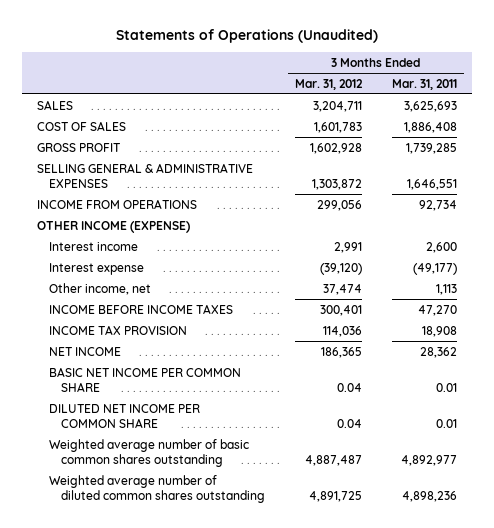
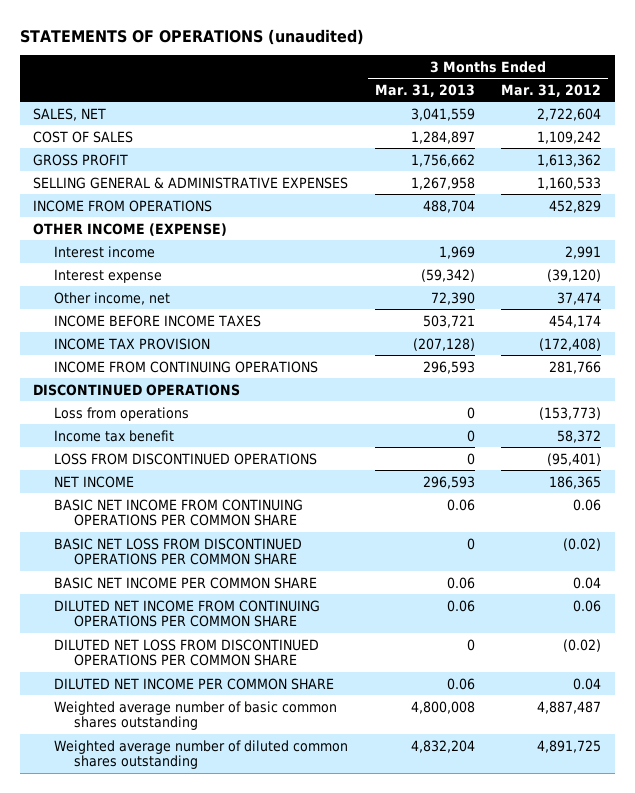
[115,29,378,44] Statements of Operations (Unaudited) -> [20,28,365,45] STATEMENTS OF OPERATIONS (unaudited)
[391,78,457,90] Mar. 31, 2011 -> none
none -> [374,83,475,97] Mar. 31, 2013
[36,99,73,110] SALES -> [33,107,107,121] SALES, NET
[313,100,363,112] 3,204,711 -> [537,107,602,121] 2,722,604
[314,121,363,133] 1,601,783 -> [537,130,602,144] 1,109,242
[310,142,363,154] 1,602,928 -> [537,153,602,167] 1,613,362
[312,178,363,190] 1,303,872 -> [537,176,602,190] 1,160,533
[317,199,363,211] 299,056 -> [549,199,602,213] 452,829
[320,304,363,316] 300,401 -> [549,314,602,328] 454,174
[323,325,363,337] 114,036 -> [539,337,602,351] (172,408)
none -> [53,360,318,373] INCOME FROM CONTINUING OPERATIONS
none -> [33,383,241,396] DISCONTINUED OPERATIONS
none -> [53,406,189,421] Loss from operations
none -> [53,429,174,442] Income tax benefit
none -> [53,452,317,465] LOSS FROM DISCONTINUED OPERATIONS
none -> [53,498,303,527] BASIC NET INCOME FROM CONTINUING OPERATIONS PER COMMON SHARE
none -> [53,537,302,566] BASIC NET LOSS FROM DISCONTINUED OPERATIONS PER COMMON SHARE
none -> [53,599,320,628] DILUTED NET INCOME FROM CONTINUING OPERATIONS PER COMMON SHARE
none -> [53,638,319,667] DILUTED NET LOSS FROM DISCONTINUED OPERATIONS PER COMMON SHARE

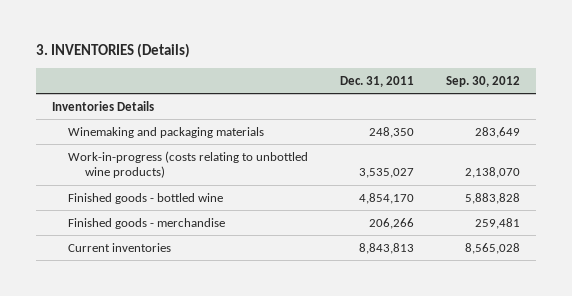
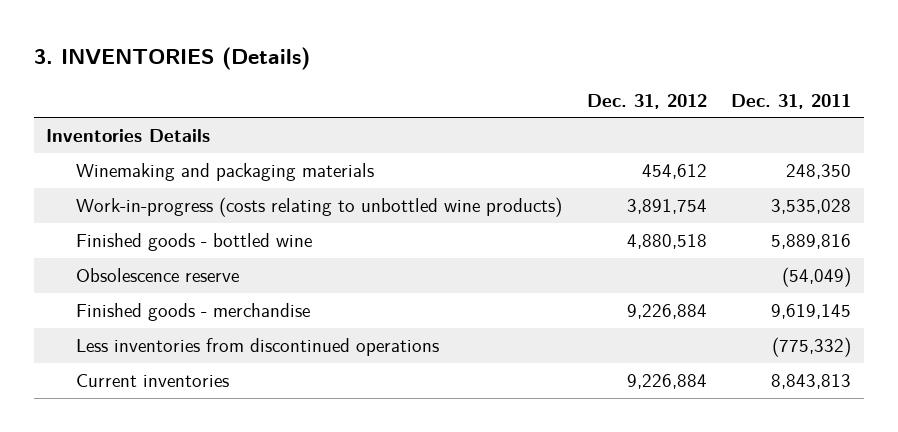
[446,75,521,87] Sep. 30, 2012 -> none
none -> [586,93,707,109] Dec. 31, 2012
[359,168,415,179] 3,535,027 -> [771,199,852,215] 3,535,028
[359,192,415,204] 4,854,170 -> [771,234,852,250] 5,889,816
none -> [76,268,240,283] Obsolescence reserve
[369,217,415,229] 206,266 -> [771,304,852,320] 9,619,145
none -> [76,338,440,357] Less inventories from discontinued operations

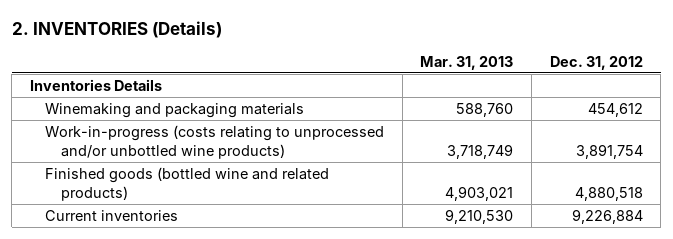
[33,46,310,70] 3. INVENTORIES (Details) -> [11,20,222,38] 2. INVENTORIES (Details)
[731,93,852,109] Dec. 31, 2011 -> none
none -> [420,55,514,70] Mar. 31, 2013
[76,268,240,283] Obsolescence reserve -> none
[76,303,311,322] Finished goods - merchandise -> none
[76,338,440,357] Less inventories from discontinued operations -> none
[76,197,563,218] Work-in-progress (costs relating to unbottled wine products) -> [45,124,385,159] Work-in-progress (costs relating to unprocessed and/or unbottled wine products)
[76,233,313,252] Finished goods - bottled wine -> [45,166,330,201] Finished goods (bottled wine and related products)

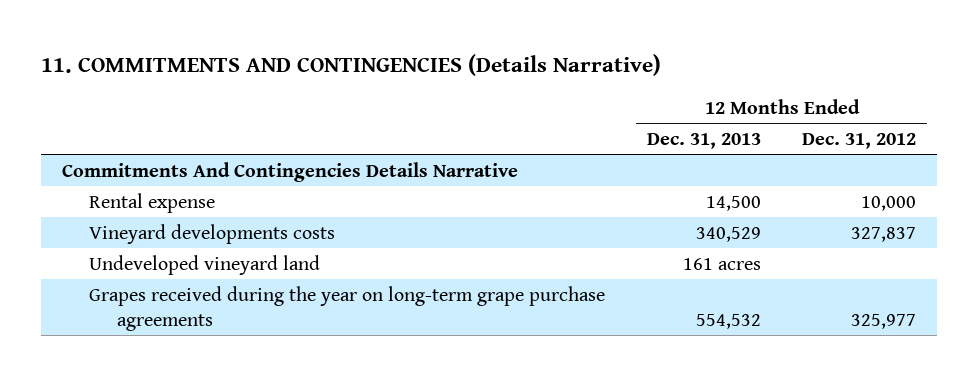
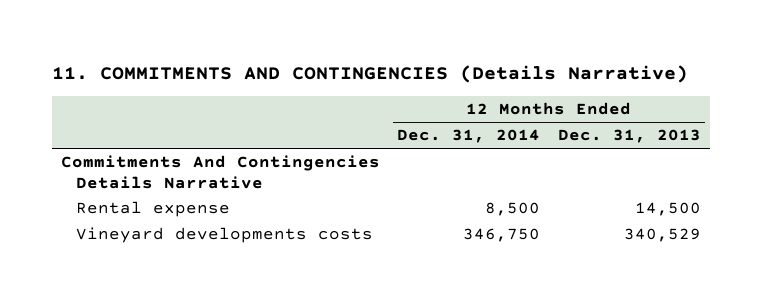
[802,133,917,150] Dec. 31, 2012 -> none
none -> [397,129,541,144] Dec. 31, 2014
[89,254,321,275] Undeveloped vineyard land -> none
[89,285,606,331] Grapes received during the year on long-term grape purchase agreements -> none

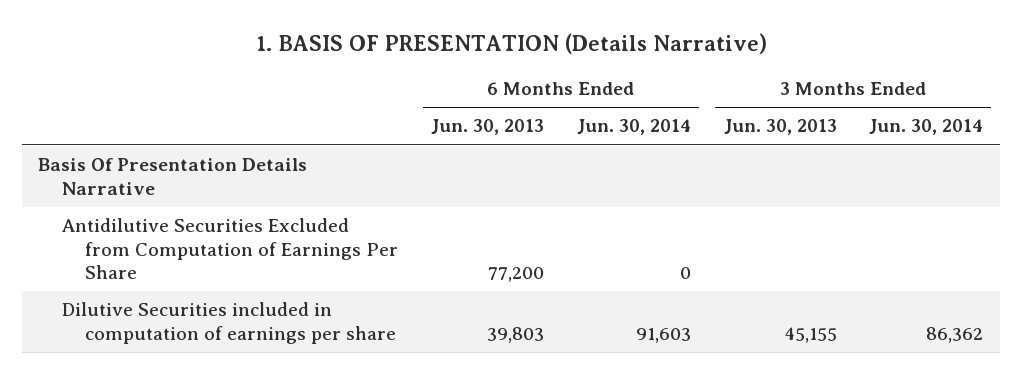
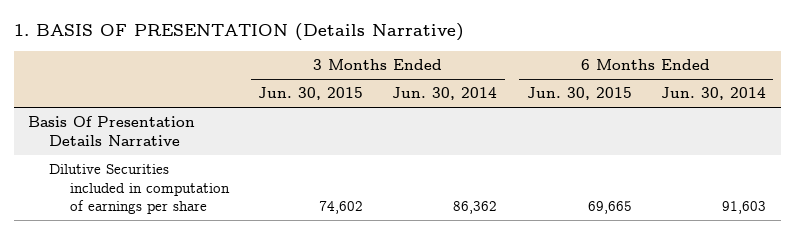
[431,119,545,136] Jun. 30, 2013 -> none
[723,119,837,136] Jun. 30, 2013 -> none
none -> [257,87,363,101] Jun. 30, 2015
none -> [526,87,632,101] Jun. 30, 2015
[61,218,399,279] Antidilutive Securities Excluded from Computation of Earnings Per Share -> none

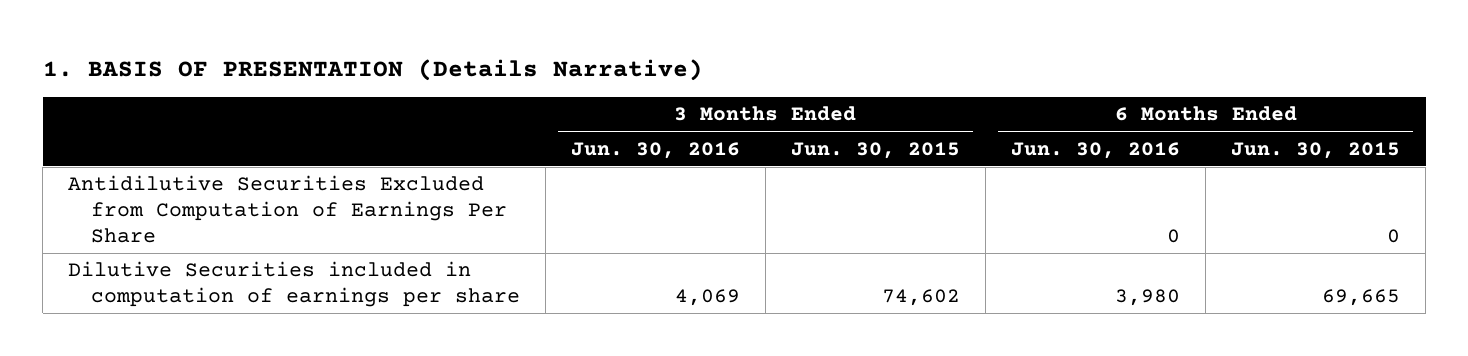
[392,87,498,101] Jun. 30, 2014 -> none
[661,87,767,101] Jun. 30, 2014 -> none
none -> [570,141,740,159] Jun. 30, 2016
none -> [1010,141,1180,159] Jun. 30, 2016
[28,116,196,146] Basis Of Presentation Details Narrative -> none
none -> [68,175,507,243] Antidilutive Securities Excluded from Computation of Earnings Per Share

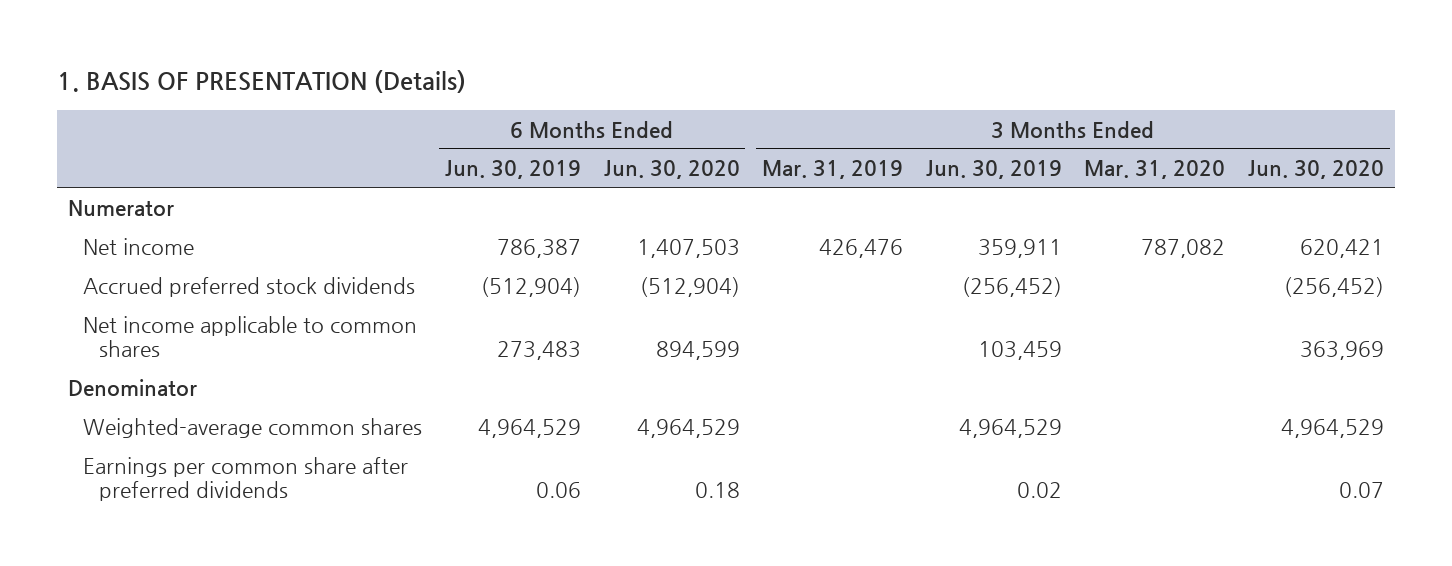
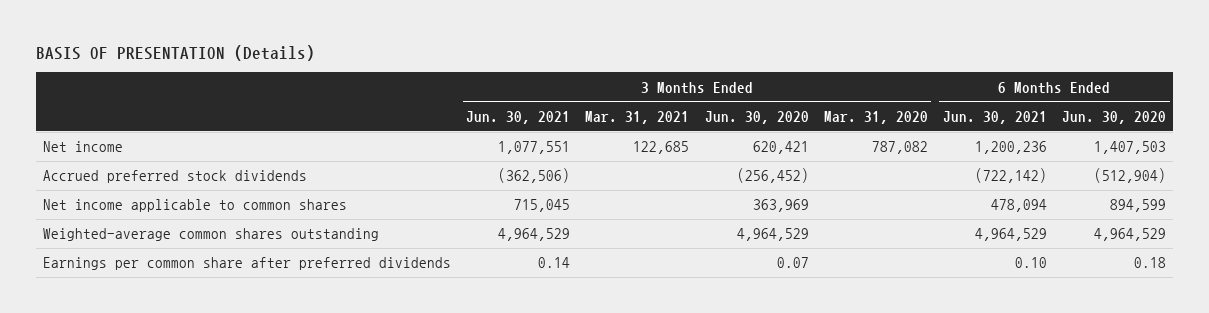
[56,70,466,94] 1. BASIS OF PRESENTATION (Details) -> [35,45,315,62] BASIS OF PRESENTATION (Details)
[444,160,581,180] Jun. 30, 2019 -> none
[762,160,904,180] Mar. 31, 2019 -> none
[925,160,1062,180] Jun. 30, 2019 -> none
none -> [466,110,571,124] Jun. 30, 2021
none -> [585,110,690,124] Mar. 31, 2021
none -> [942,110,1047,124] Jun. 30, 2021
[68,199,175,216] Numerator -> none
[68,378,198,396] Denominator -> none
[83,417,423,438] Weighted-average common shares -> [43,228,380,242] Weighted-average common shares outstanding

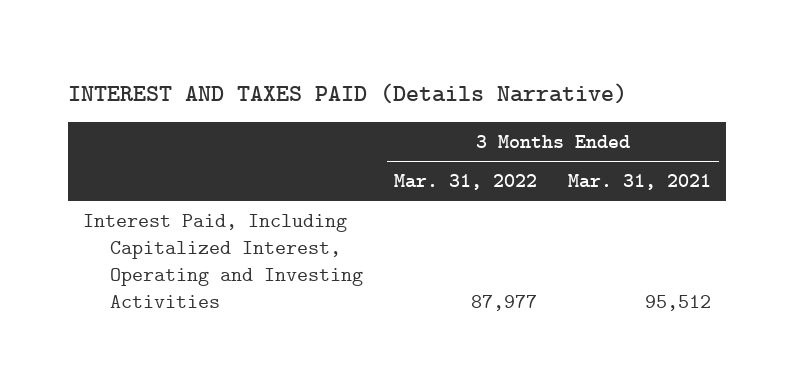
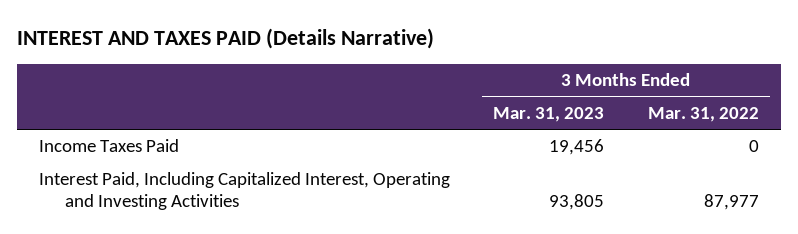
[568,174,712,191] Mar. 31, 2021 -> none
none -> [493,106,605,122] Mar. 31, 2023
none -> [38,139,179,153] Income Taxes Paid

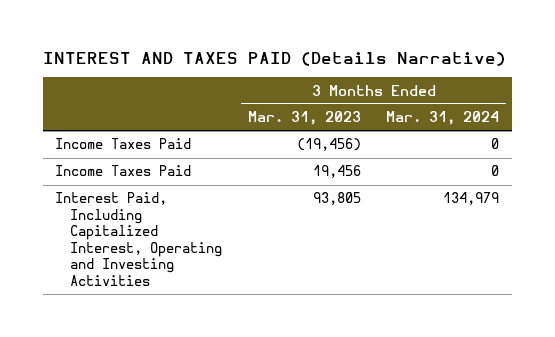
[648,106,760,122] Mar. 31, 2022 -> none
none -> [386,111,500,126] Mar. 31, 2024
none -> [55,138,192,150] Income Taxes Paid

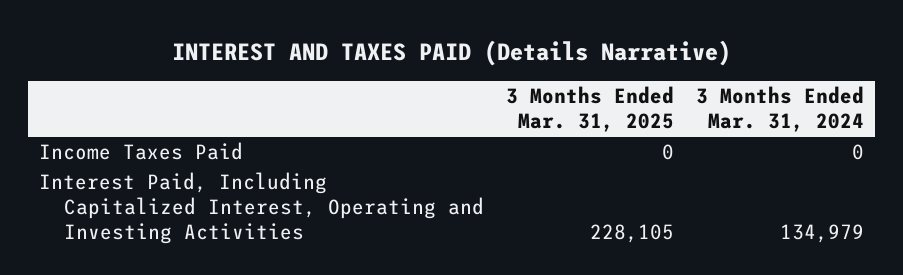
[247,111,361,126] Mar. 31, 2023 -> none
none -> [505,85,674,133] 3 Months Ended Mar. 31, 2025
[55,165,192,177] Income Taxes Paid -> none

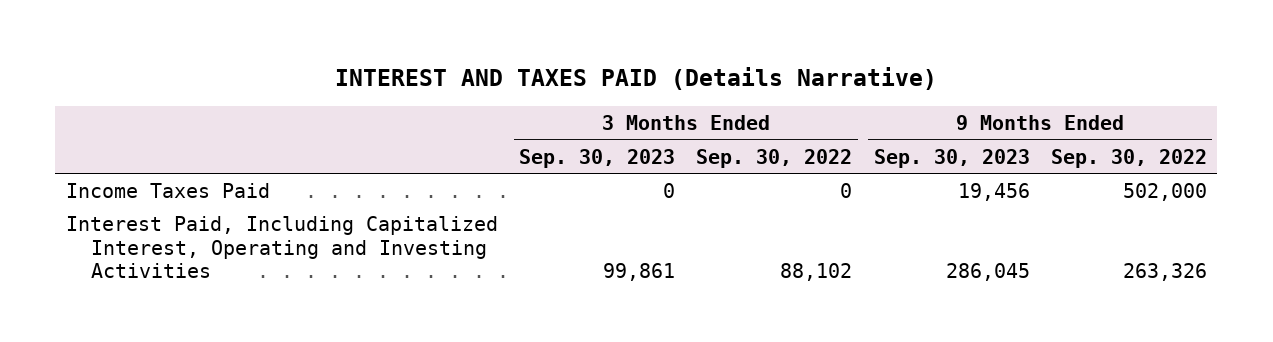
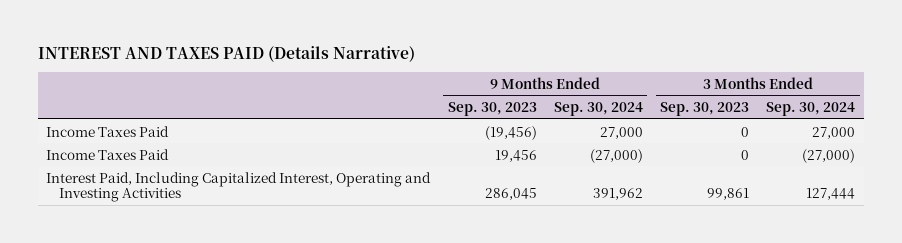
[696,148,853,168] Sep. 30, 2022 -> none
[1050,148,1207,168] Sep. 30, 2022 -> none
none -> [553,102,643,117] Sep. 30, 2024
none -> [766,102,856,117] Sep. 30, 2024
none -> [46,125,170,137] Income Taxes Paid

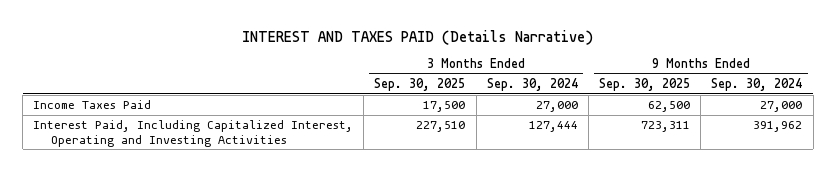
[447,102,537,117] Sep. 30, 2023 -> none
[660,102,750,117] Sep. 30, 2023 -> none
none -> [374,78,466,92] Sep. 30, 2025
none -> [599,78,691,92] Sep. 30, 2025
[46,148,170,160] Income Taxes Paid -> none

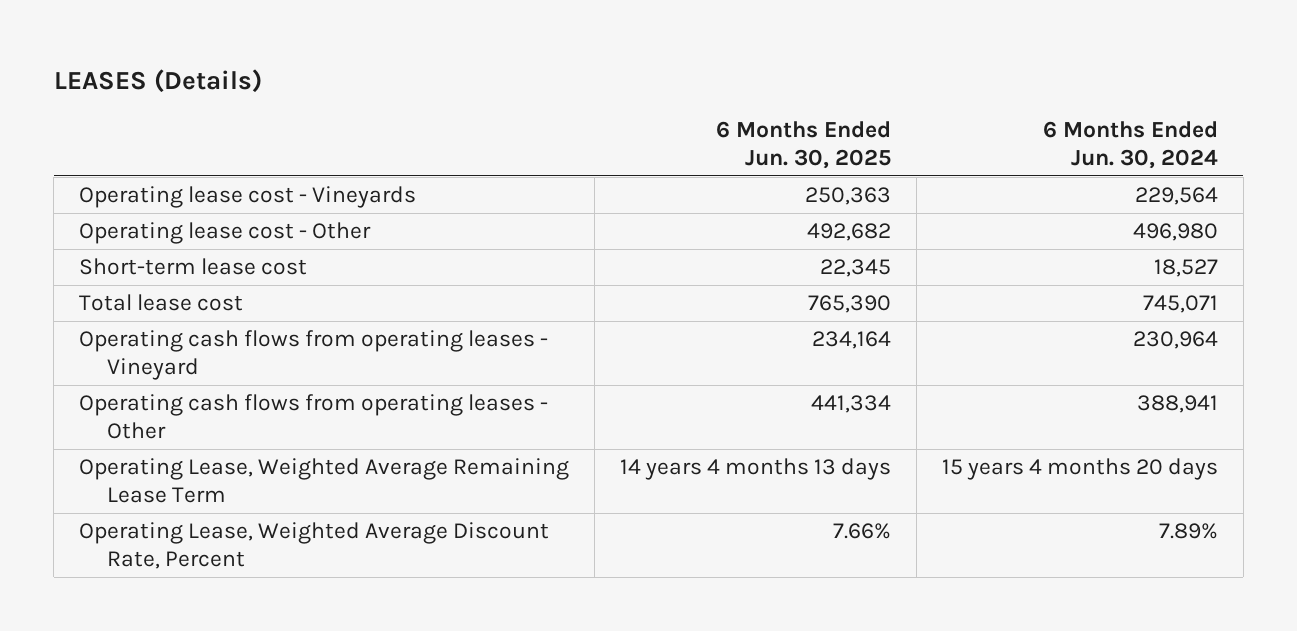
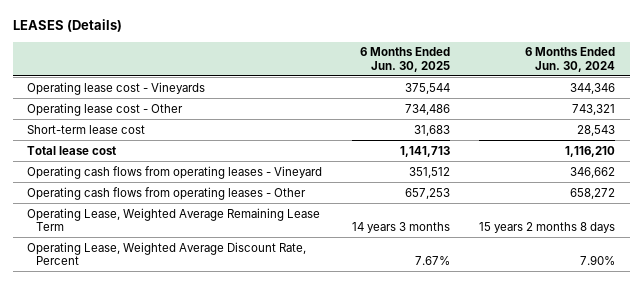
[804,187,891,206] 250,363 -> [404,82,450,94] 375,544
[1134,187,1218,206] 229,564 -> [570,82,616,94] 344,346
[806,223,891,242] 492,682 -> [404,103,450,115] 734,486
[1132,223,1218,242] 496,980 -> [572,103,616,115] 743,321
[819,259,891,278] 22,345 -> [413,124,450,136] 31,683
[1153,259,1218,278] 18,527 -> [577,124,616,136] 28,543
[807,295,891,314] 765,390 -> [399,145,450,157] 1,141,713
[1142,295,1218,314] 745,071 -> [565,145,616,157] 1,116,210
[811,331,891,350] 234,164 -> [408,166,450,178] 351,512
[1132,331,1218,350] 230,964 -> [570,166,616,178] 346,662
[810,395,891,414] 441,334 -> [404,187,450,199] 657,253
[1136,395,1218,414] 388,941 -> [570,187,616,199] 658,272
[619,458,891,481] 14 years 4 months 13 days -> [351,221,450,233] 14 years 3 months
[941,458,1218,481] 15 years 4 months 20 days -> [479,221,616,233] 15 years 2 months 8 days
[832,523,891,540] 7.66% -> [414,255,450,265] 7.67%
[1158,523,1218,540] 7.89% -> [580,254,616,265] 7.90%

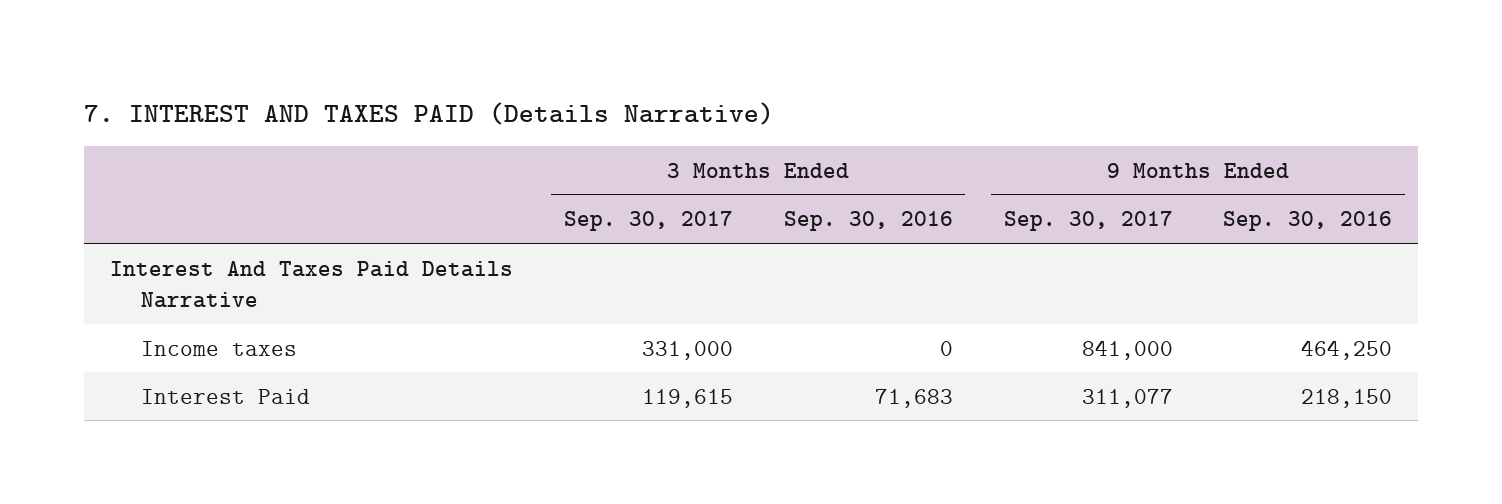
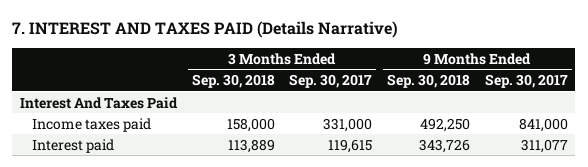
[783,211,953,232] Sep. 30, 2016 -> none
[1223,211,1393,232] Sep. 30, 2016 -> none
none -> [191,74,275,89] Sep. 30, 2018
none -> [387,74,471,89] Sep. 30, 2018
[109,260,513,308] Interest And Taxes Paid Details Narrative -> [19,96,178,109] Interest And Taxes Paid
[141,340,298,356] Income taxes -> [31,117,151,132] Income taxes paid
[141,388,311,404] Interest Paid -> [31,138,114,153] Interest paid

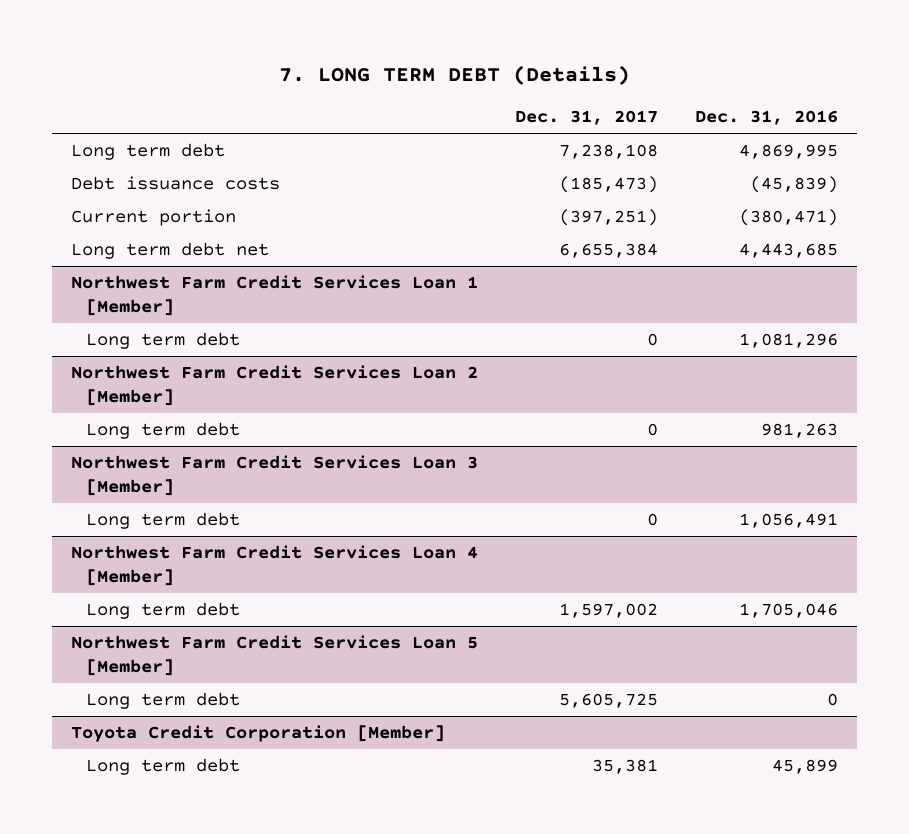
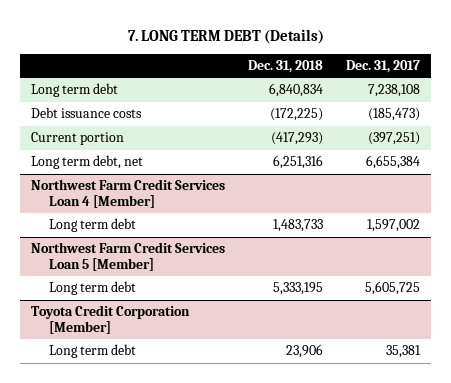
[695,110,839,126] Dec. 31, 2016 -> none
none -> [248,60,324,74] Dec. 31, 2018
[70,274,478,317] Northwest Farm Credit Services Loan 1 [Member] -> none
[85,331,240,349] Long term debt -> none
[70,364,478,407] Northwest Farm Credit Services Loan 2 [Member] -> none
[85,421,240,439] Long term debt -> none
[70,454,478,497] Northwest Farm Credit Services Loan 3 [Member] -> none
[85,511,240,529] Long term debt -> none
[70,241,269,259] Long term debt net -> [31,155,144,170] Long term debt, net

